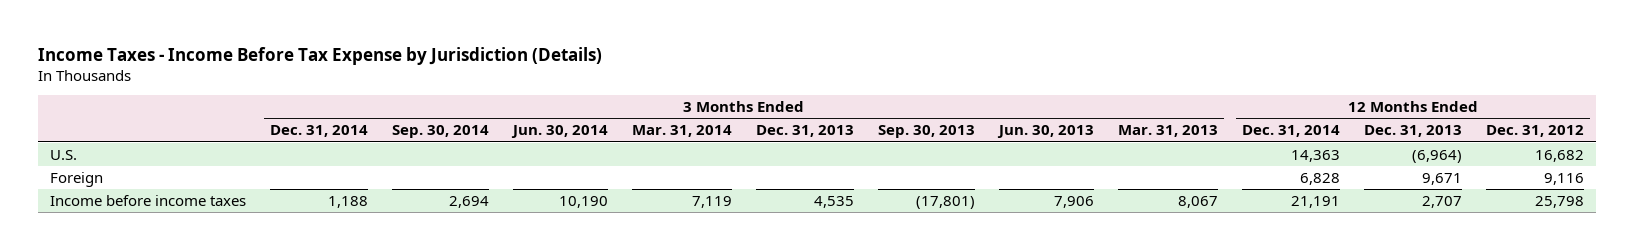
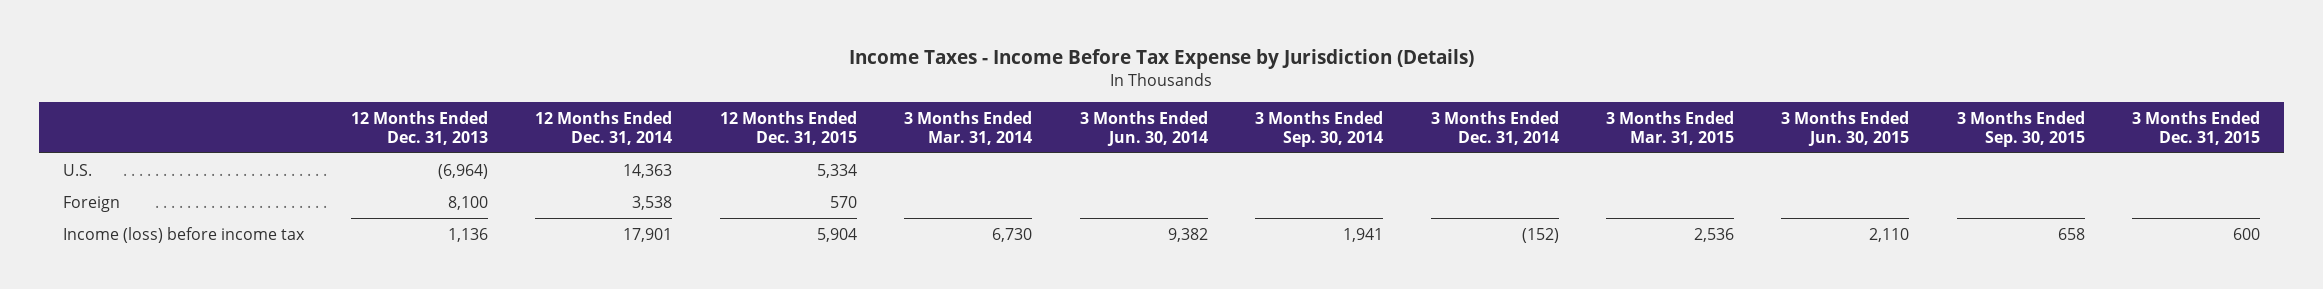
[756,125,855,138] Dec. 31, 2013 -> none
[878,125,976,139] Sep. 30, 2013 -> none
[997,125,1095,139] Jun. 30, 2013 -> none
[1118,125,1219,138] Mar. 31, 2013 -> none
[1486,125,1585,138] Dec. 31, 2012 -> none
none -> [719,110,857,145] 12 Months Ended Dec. 31, 2015
none -> [1605,110,1734,145] 3 Months Ended Mar. 31, 2015
none -> [1781,110,1910,146] 3 Months Ended Jun. 30, 2015
none -> [1956,110,2085,147] 3 Months Ended Sep. 30, 2015
none -> [2132,110,2261,145] 3 Months Ended Dec. 31, 2015
[1300,172,1341,185] 6,828 -> [632,195,673,210] 3,538
[1422,172,1463,185] 9,671 -> [448,195,489,210] 8,100
[49,194,246,206] Income before income taxes -> [62,226,305,243] Income (loss) before income tax
[327,195,368,208] 1,188 -> [1521,227,1559,243] (152)
[448,195,489,208] 2,694 -> [1343,227,1384,242] 1,941
[558,195,608,208] 10,190 -> [1167,227,1208,242] 9,382
[692,195,733,208] 7,119 -> [992,227,1033,242] 6,730
[1291,195,1341,208] 21,191 -> [623,227,673,242] 17,901
[1422,195,1463,208] 2,707 -> [448,227,489,242] 1,136

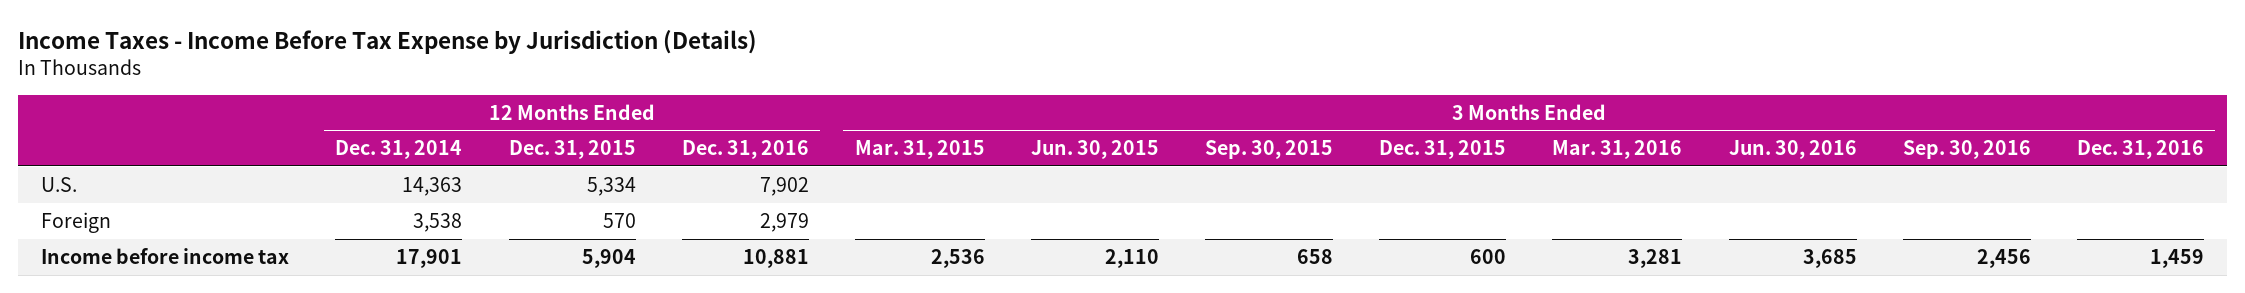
[351,110,489,145] 12 Months Ended Dec. 31, 2013 -> none
[904,110,1033,145] 3 Months Ended Mar. 31, 2014 -> none
[1079,110,1208,146] 3 Months Ended Jun. 30, 2014 -> none
[1255,110,1384,147] 3 Months Ended Sep. 30, 2014 -> none
[1430,110,1559,145] 3 Months Ended Dec. 31, 2014 -> none
none -> [681,140,809,160] Dec. 31, 2016
none -> [1552,140,1683,160] Mar. 31, 2016
none -> [1728,140,1857,160] Jun. 30, 2016
none -> [1902,140,2031,160] Sep. 30, 2016
none -> [2076,140,2204,160] Dec. 31, 2016
[62,226,305,243] Income (loss) before income tax -> [41,247,290,264] Income before income tax

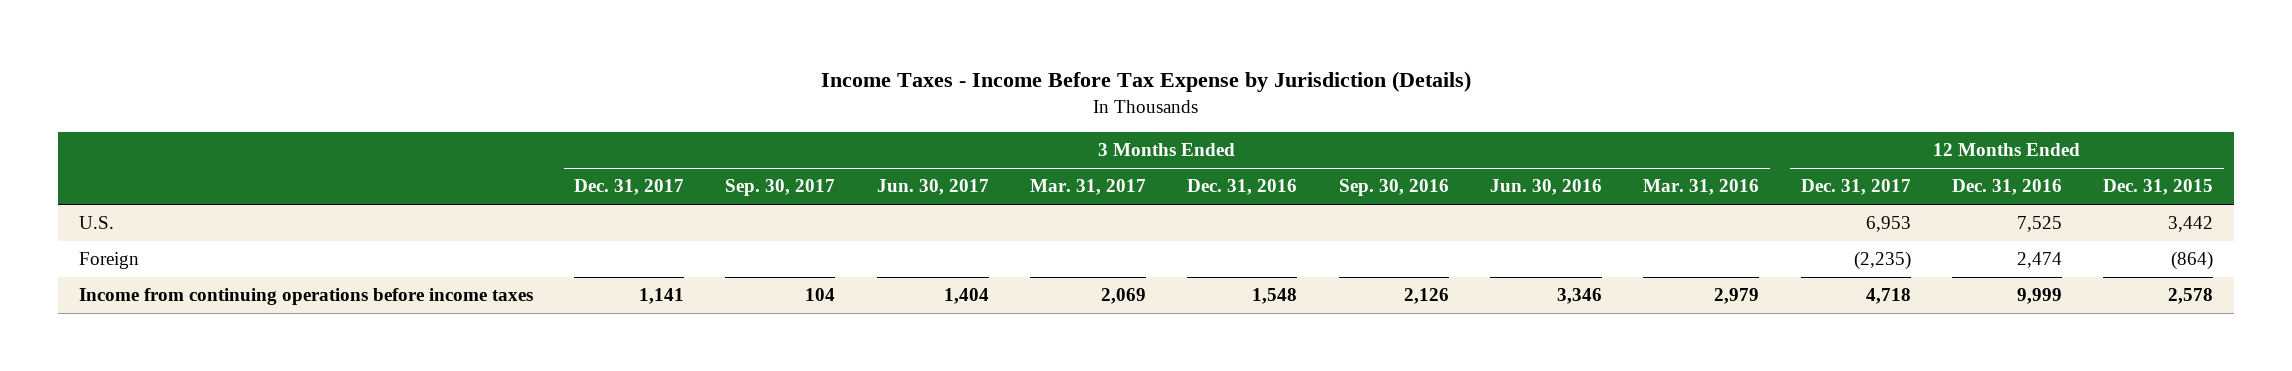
[335,140,463,160] Dec. 31, 2014 -> none
[854,140,985,160] Mar. 31, 2015 -> none
[1030,140,1159,160] Jun. 30, 2015 -> none
[1205,140,1334,160] Sep. 30, 2015 -> none
[1379,140,1507,160] Dec. 31, 2015 -> none
none -> [574,179,685,196] Dec. 31, 2017
none -> [725,179,836,197] Sep. 30, 2017
none -> [876,179,989,196] Jun. 30, 2017
none -> [1030,179,1147,196] Mar. 31, 2017
none -> [1800,179,1911,196] Dec. 31, 2017
[586,176,636,196] 5,334 -> [2168,216,2214,233] 3,442
[759,176,809,196] 7,902 -> [2017,216,2063,233] 7,525
[602,212,636,228] 570 -> [2171,251,2214,271] (864)
[759,212,809,232] 2,979 -> [2017,252,2063,269] 2,474
[41,247,290,264] Income before income tax -> [78,288,533,306] Income from continuing operations before income taxes
[581,248,636,268] 5,904 -> [2168,288,2214,305] 2,578
[742,248,809,268] 10,881 -> [2017,288,2063,305] 9,999
[1628,248,1683,268] 3,281 -> [1714,288,1760,305] 2,979
[1802,248,1857,268] 3,685 -> [1557,288,1603,305] 3,346
[1976,248,2031,268] 2,456 -> [1403,288,1449,305] 2,126
[2149,248,2204,268] 1,459 -> [1252,288,1298,305] 1,548

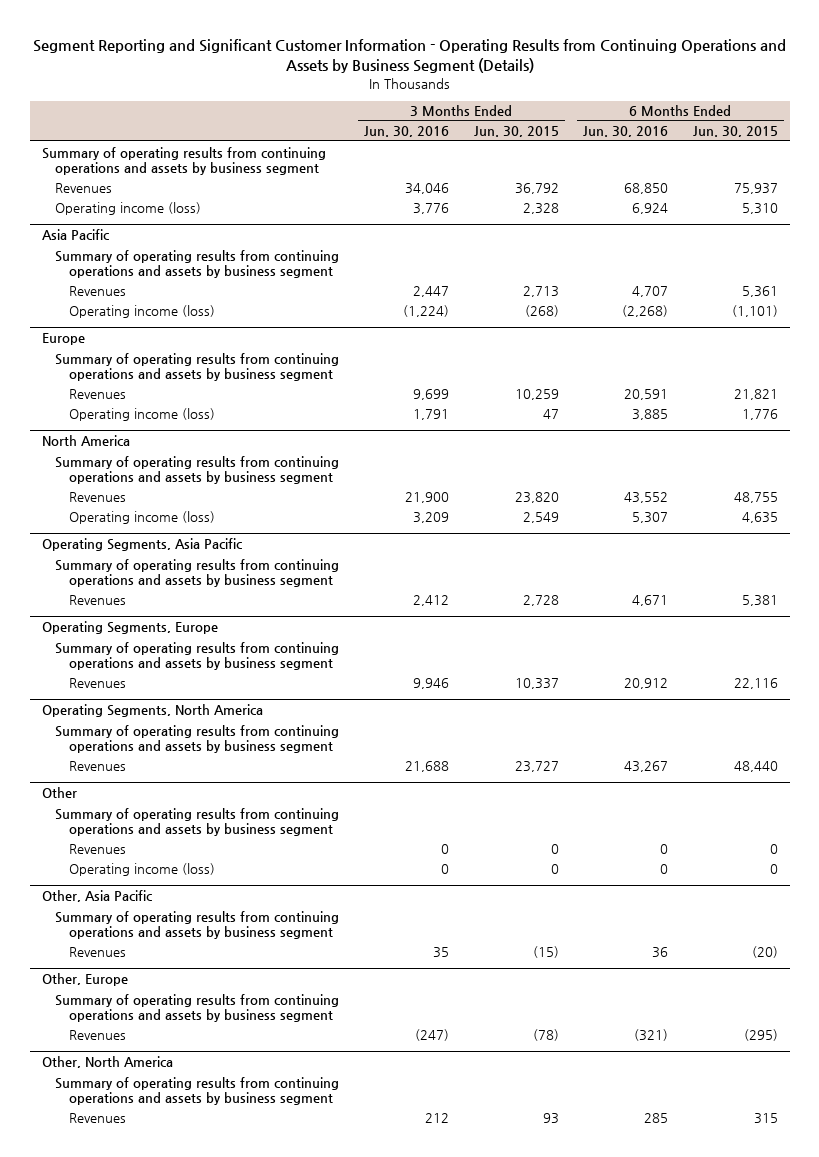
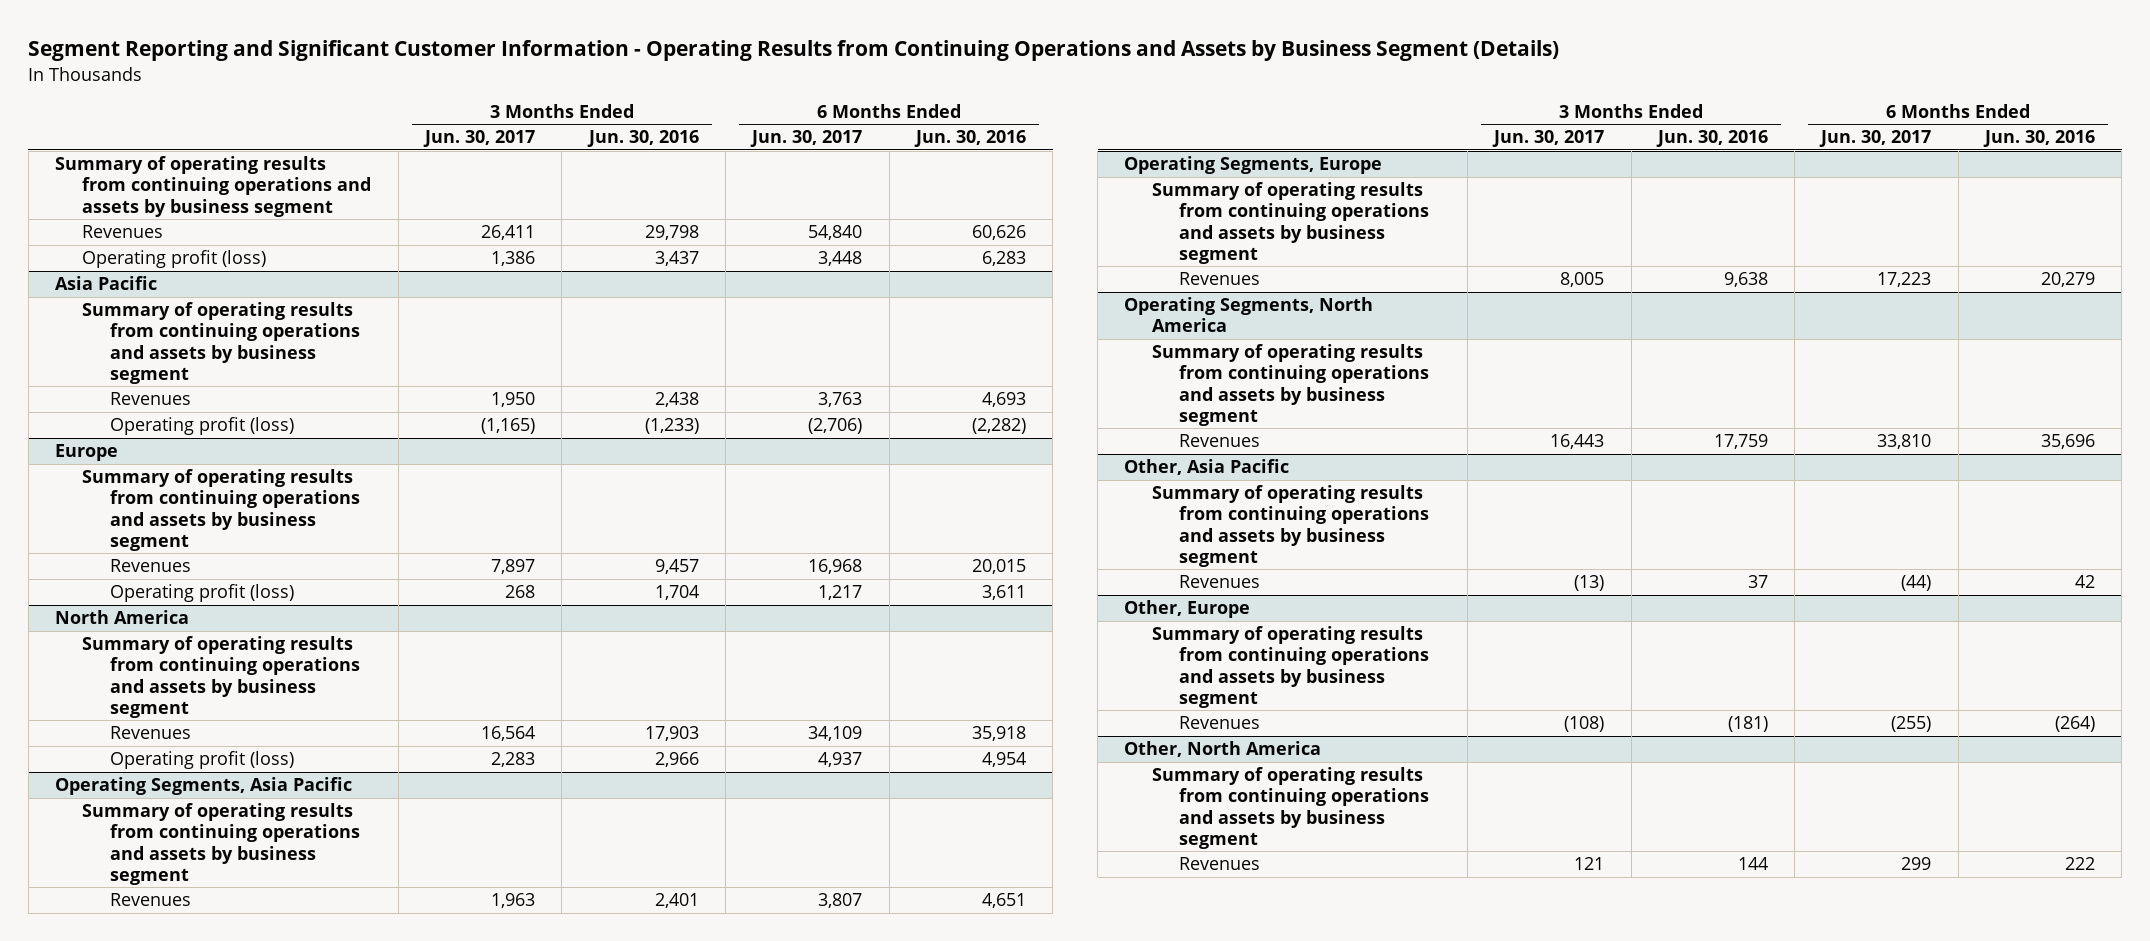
[473,126,559,138] Jun. 30, 2015 -> none
[692,126,778,138] Jun. 30, 2015 -> none
none -> [423,130,536,148] Jun. 30, 2017
none -> [750,130,863,148] Jun. 30, 2017
[404,182,449,194] 34,046 -> [644,225,699,241] 29,798
[624,182,669,194] 68,850 -> [971,225,1026,241] 60,626
[55,201,202,215] Operating income (loss) -> [82,250,267,269] Operating profit (loss)
[412,202,449,214] 3,776 -> [654,251,699,267] 3,437
[632,202,669,214] 6,924 -> [981,251,1026,267] 6,283
[412,285,449,297] 2,447 -> [654,392,699,408] 2,438
[632,285,669,297] 4,707 -> [981,392,1026,408] 4,693
[69,304,216,318] Operating income (loss) -> [109,417,294,436] Operating profit (loss)
[402,304,449,317] (1,224) -> [644,418,699,435] (1,233)
[622,304,669,317] (2,268) -> [971,418,1026,435] (2,282)
[412,388,449,400] 9,699 -> [654,559,699,575] 9,457
[624,388,669,400] 20,591 -> [971,559,1026,575] 20,015
[69,407,216,421] Operating income (loss) -> [109,584,294,603] Operating profit (loss)
[412,408,449,420] 1,791 -> [654,585,699,601] 1,704
[632,408,669,420] 3,885 -> [981,585,1026,601] 3,611
[404,491,449,503] 21,900 -> [644,726,699,742] 17,903
[624,491,669,503] 43,552 -> [971,726,1026,742] 35,918
[69,510,216,524] Operating income (loss) -> [109,751,294,770] Operating profit (loss)
[412,511,449,523] 3,209 -> [654,752,699,768] 2,966
[632,511,669,523] 5,307 -> [981,752,1026,768] 4,954
[412,594,449,606] 2,412 -> [654,893,699,909] 2,401
[632,594,669,606] 4,671 -> [981,893,1026,909] 4,651
[412,677,449,689] 9,946 -> [1723,272,1768,288] 9,638
[624,677,669,689] 20,912 -> [2040,272,2095,288] 20,279
[41,787,77,799] Other -> none
[55,807,340,836] Summary of operating results from continuing operations and assets by business segment -> none
[69,843,127,854] Revenues -> none
[69,862,216,876] Operating income (loss) -> none
[404,760,449,772] 21,688 -> [1713,434,1768,450] 17,759
[624,760,669,772] 43,267 -> [2040,434,2095,450] 35,696
[432,946,449,958] 35 -> [1747,575,1768,589] 37
[652,946,669,958] 36 -> [2074,575,2095,589] 42
[414,1028,449,1041] (247) -> [1727,716,1768,733] (181)
[634,1028,669,1041] (321) -> [2054,716,2095,733] (264)
[424,1112,449,1123] 212 -> [1737,857,1768,871] 144
[644,1112,669,1123] 285 -> [2064,857,2095,871] 222

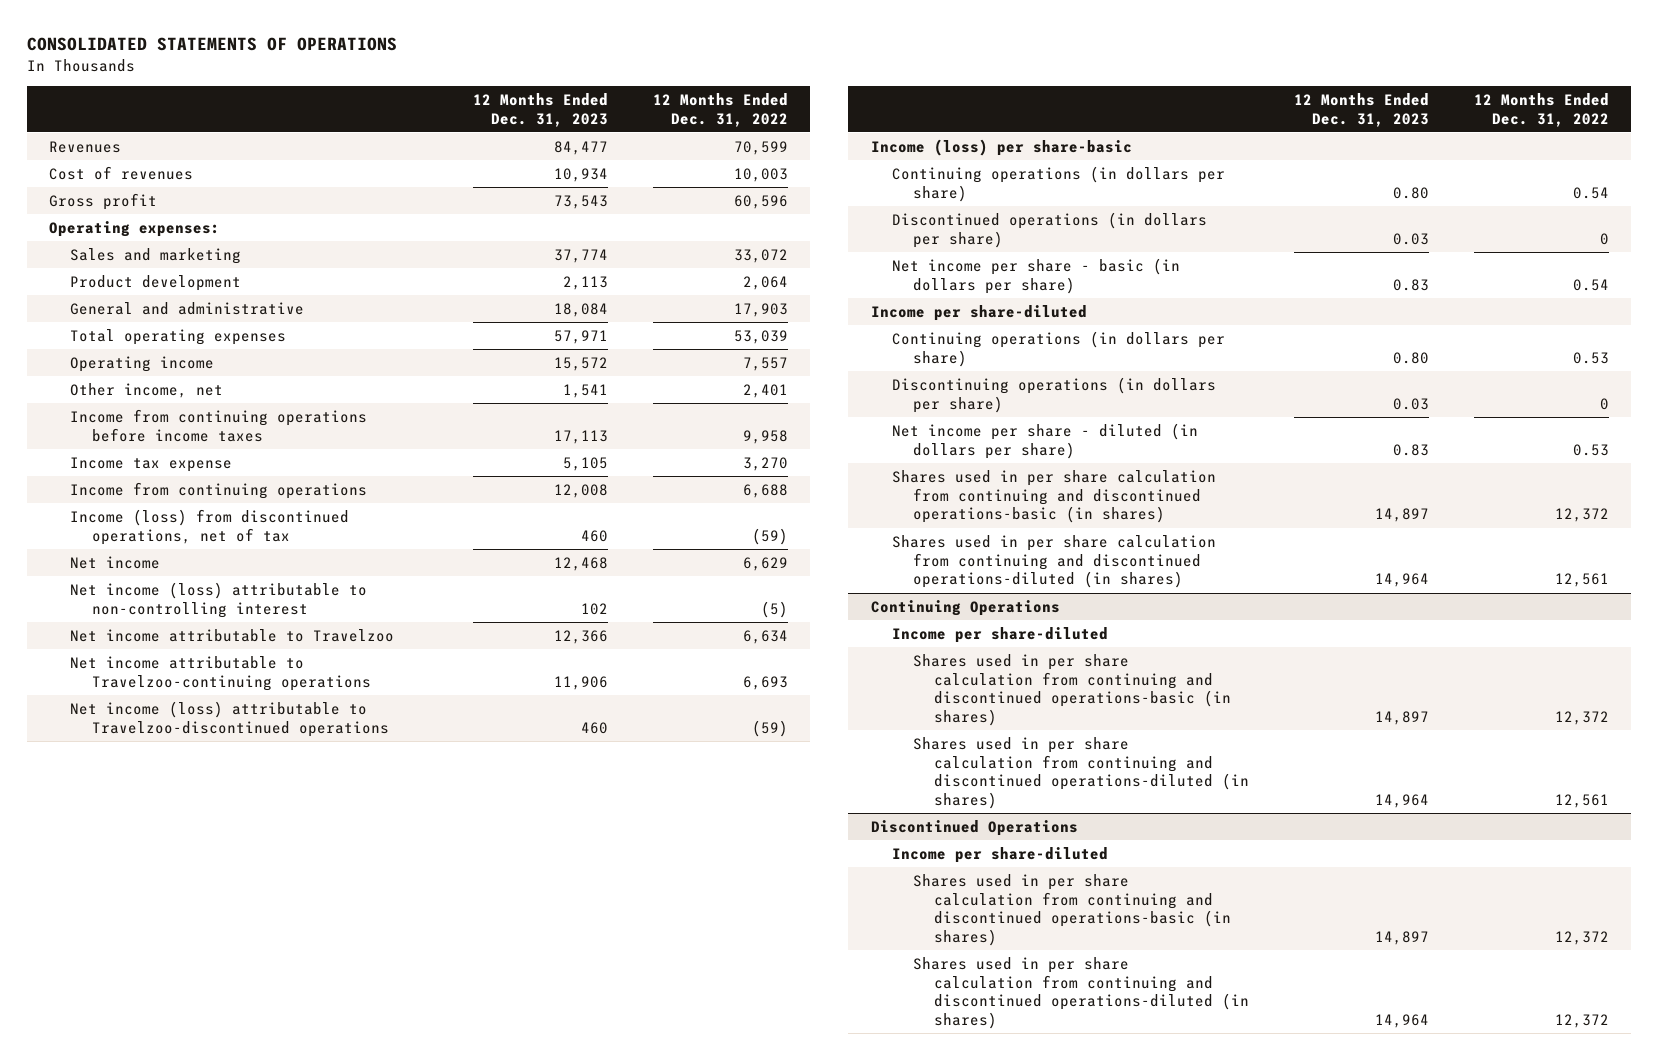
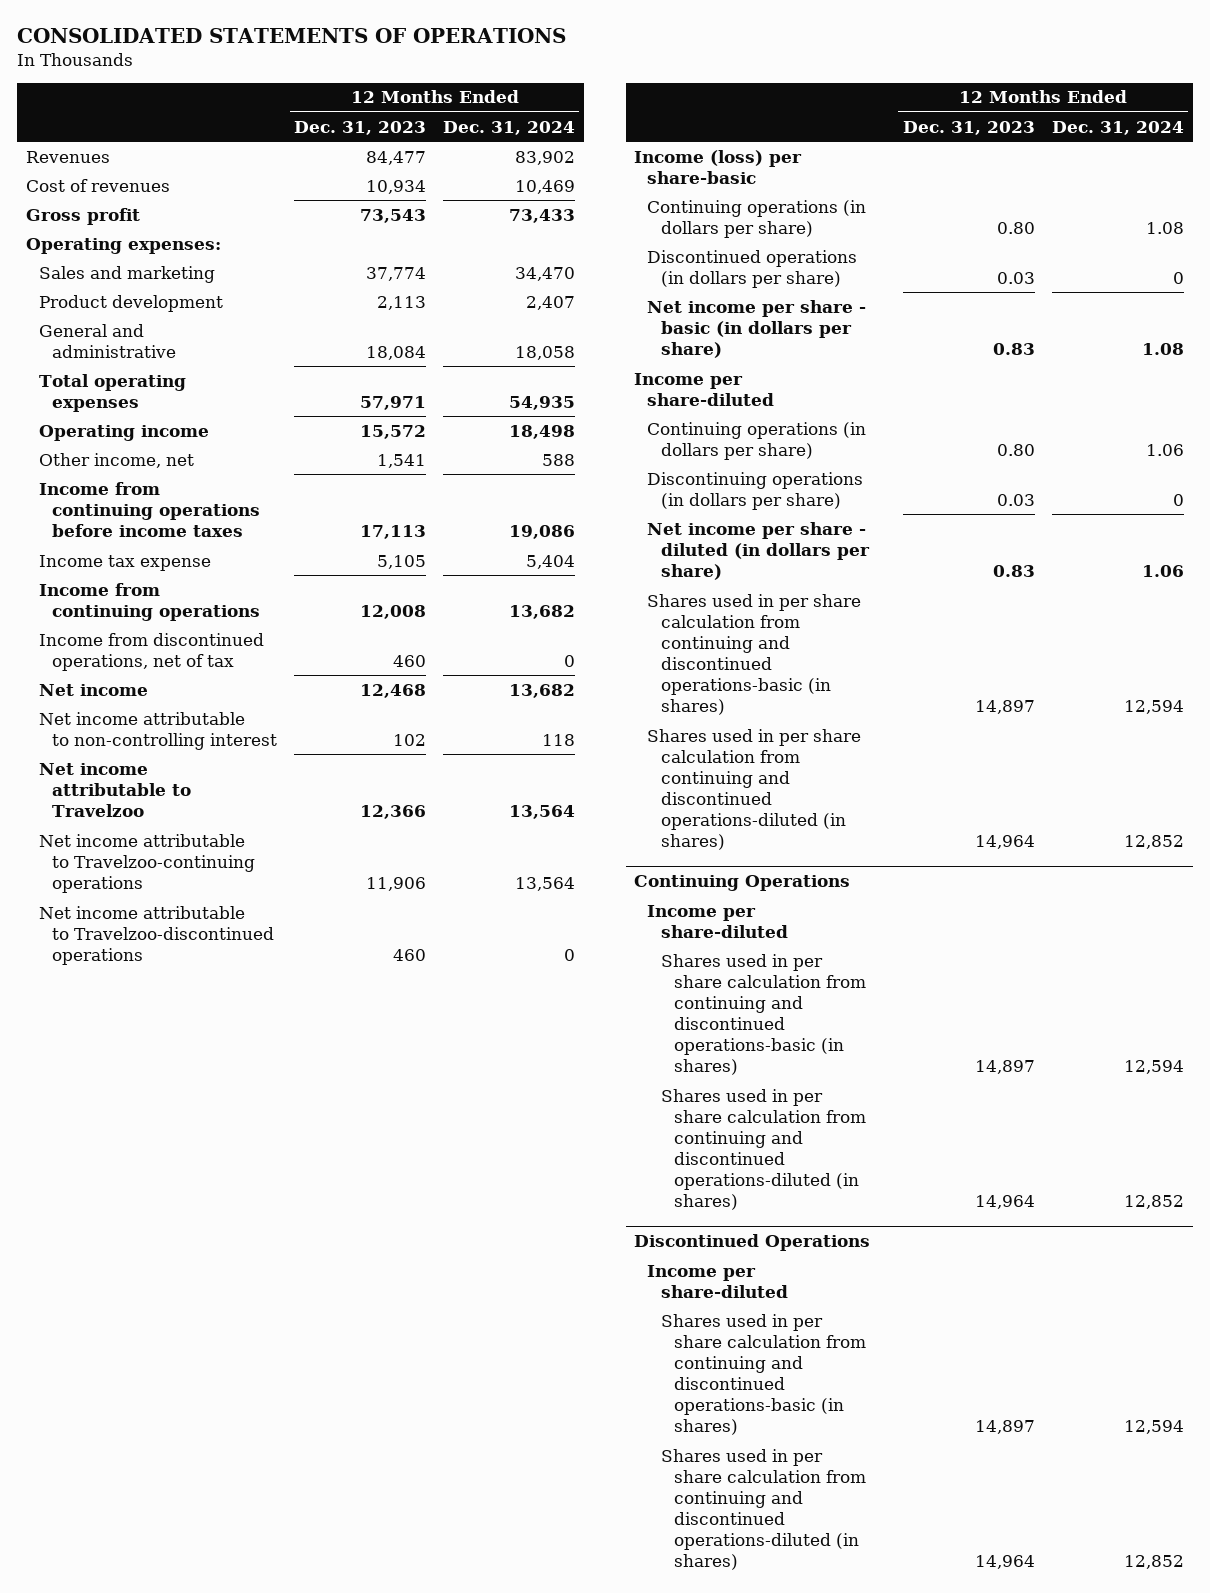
[652,92,788,127] 12 Months Ended Dec. 31, 2022 -> none
none -> [443,120,576,135] Dec. 31, 2024
[70,508,350,545] Income (loss) from discontinued operations, net of tax -> [38,632,264,671] Income from discontinued operations, net of tax
[70,581,368,618] Net income (loss) attributable to non-controlling interest -> [38,711,277,750] Net income attributable to non-controlling interest
[70,700,389,737] Net income (loss) attributable to Travelzoo-discontinued operations -> [38,905,274,965] Net income attributable to Travelzoo-discontinued operations

